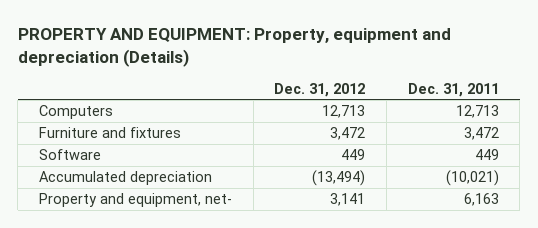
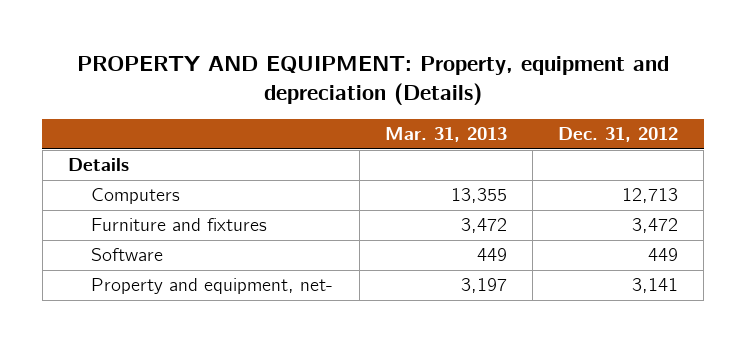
[407,82,499,97] Dec. 31, 2011 -> none
none -> [384,127,507,143] Mar. 31, 2013
none -> [67,158,129,172] Details
[38,171,212,186] Accumulated depreciation -> none

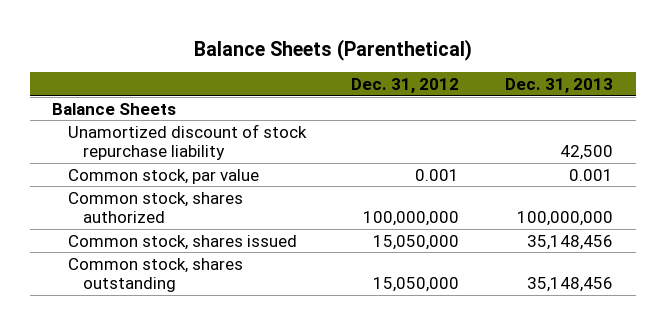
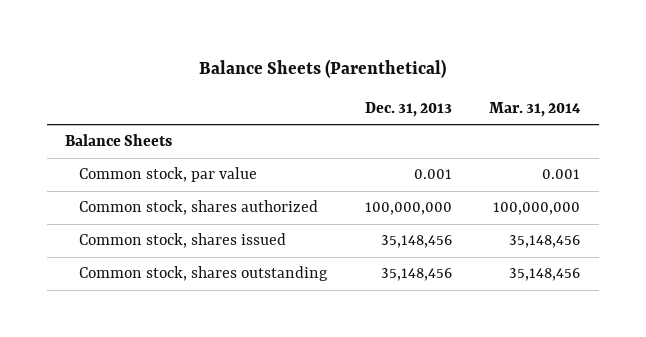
[351,78,460,94] Dec. 31, 2012 -> none
none -> [489,101,582,117] Mar. 31, 2014
[67,123,307,161] Unamortized discount of stock repurchase liability -> none

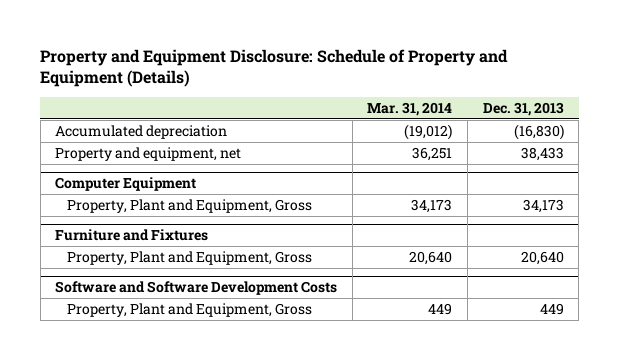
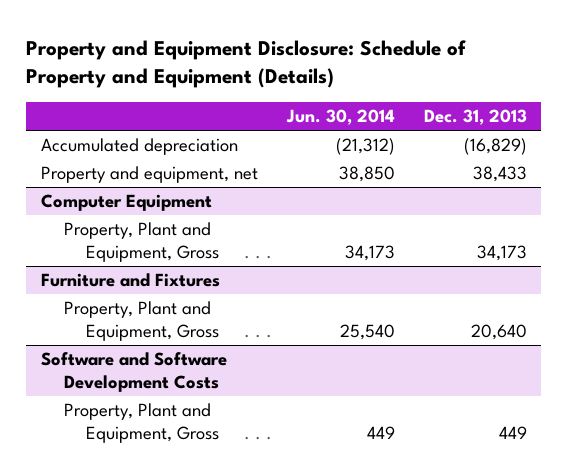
[367,101,453,116] Mar. 31, 2014 -> none
none -> [285,108,395,125] Jun. 30, 2014
[513,123,564,140] (16,830) -> [463,138,527,156] (16,829)

